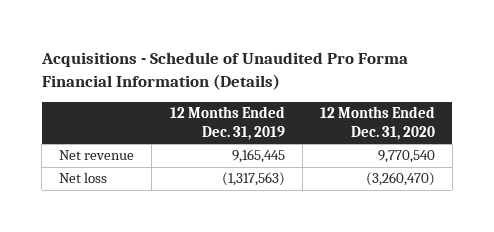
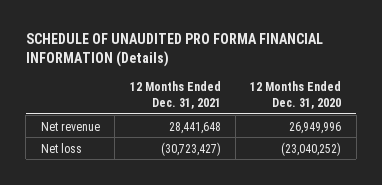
[40,52,408,90] Acquisitions - Schedule of Unaudited Pro Forma Financial Information (Details) -> [25,33,323,68] SCHEDULE OF UNAUDITED PRO FORMA FINANCIAL INFORMATION (Details)
[169,105,285,140] 12 Months Ended Dec. 31, 2019 -> none
none -> [129,81,221,109] 12 Months Ended Dec. 31, 2021
[377,150,435,164] 9,770,540 -> [289,121,342,134] 26,949,996
[365,172,435,187] (3,260,470) -> [281,141,342,156] (23,040,252)

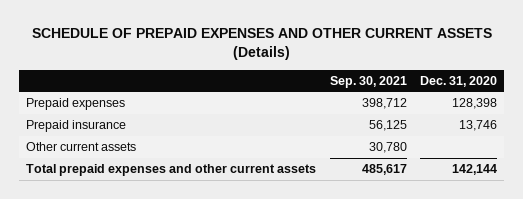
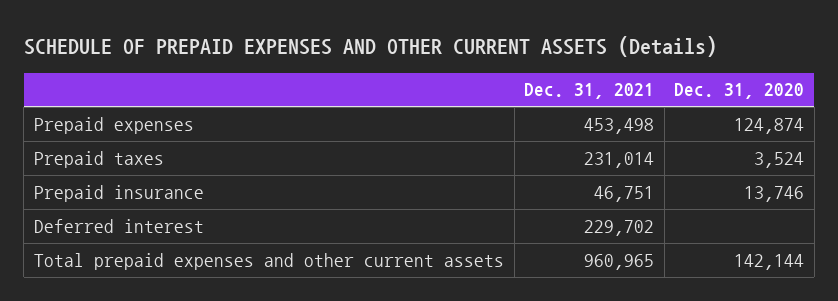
[329,75,407,88] Sep. 30, 2021 -> none
none -> [524,83,655,100] Dec. 31, 2021
[452,98,498,110] 128,398 -> [734,117,805,134] 124,874
none -> [34,150,165,168] Prepaid taxes
[25,142,136,152] Other current assets -> none
none -> [34,218,205,233] Deferred interest

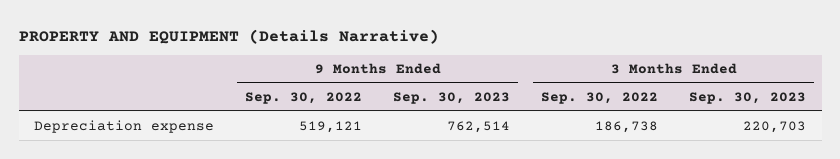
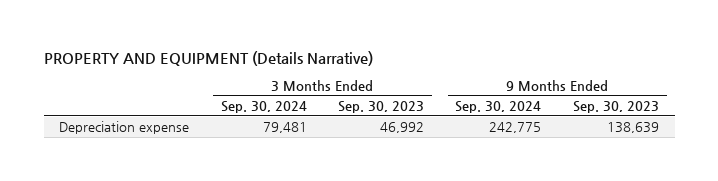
[245,91,363,104] Sep. 30, 2022 -> none
[541,91,659,104] Sep. 30, 2022 -> none
none -> [220,101,307,114] Sep. 30, 2024
none -> [455,101,542,114] Sep. 30, 2024
[447,121,511,134] 762,514 -> [606,122,659,134] 138,639
[743,121,807,134] 220,703 -> [380,122,425,134] 46,992

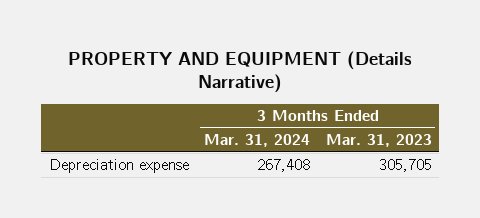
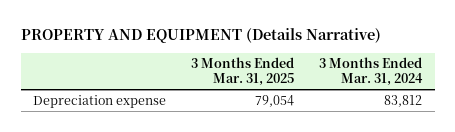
[325,133,432,147] Mar. 31, 2023 -> none
none -> [191,57,295,87] 3 Months Ended Mar. 31, 2025
[257,159,311,173] 267,408 -> [384,95,423,108] 83,812

